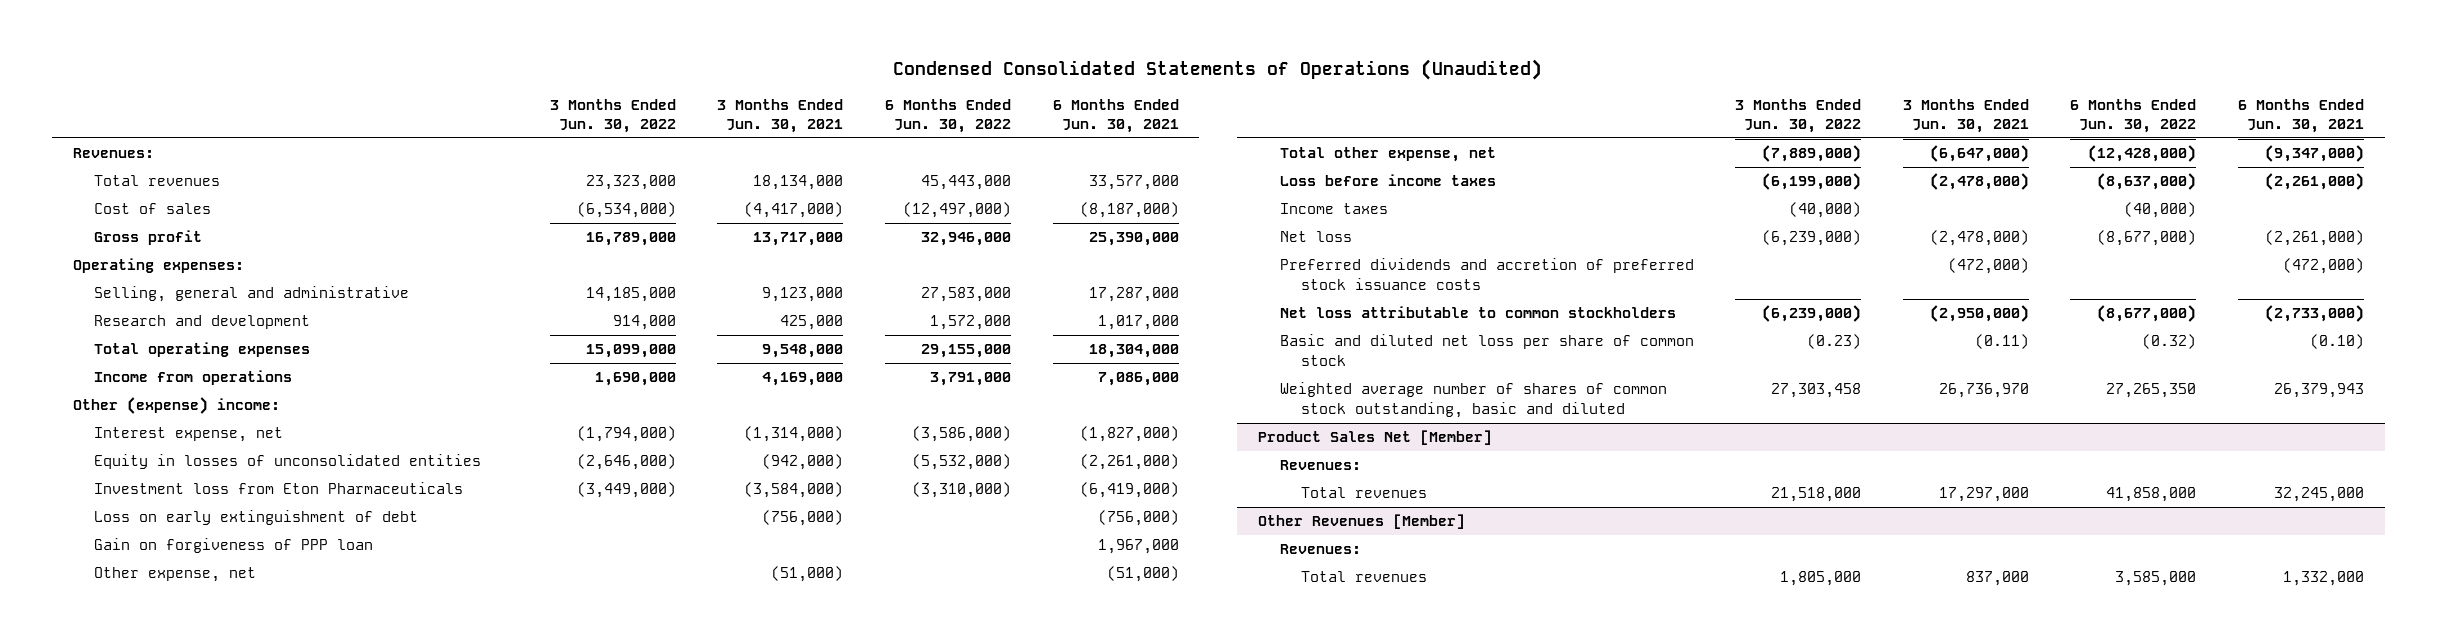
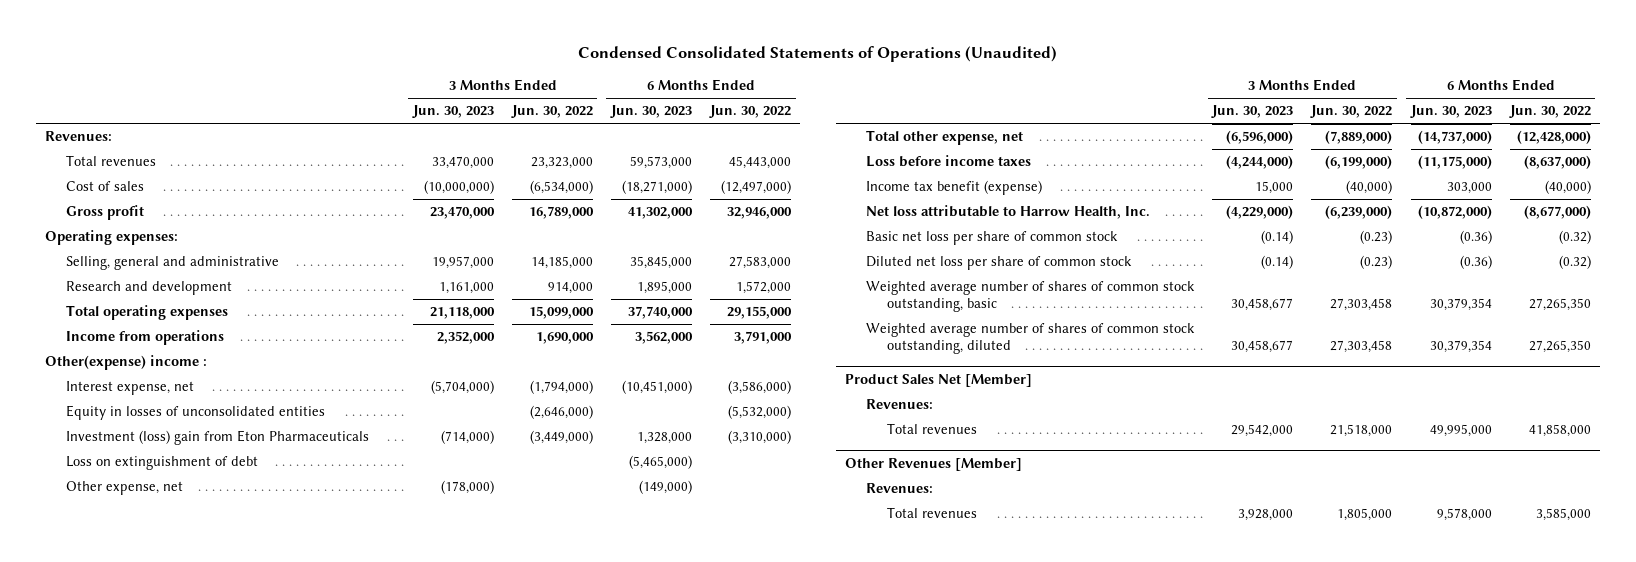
[717,98,844,134] 3 Months Ended Jun. 30, 2021 -> none
[1052,98,1179,134] 6 Months Ended Jun. 30, 2021 -> none
none -> [411,105,494,119] Jun. 30, 2023
none -> [609,105,692,119] Jun. 30, 2023
[72,397,280,415] Other (expense) income: -> [45,355,208,371] Other(expense) income :
[94,538,374,554] Gain on forgiveness of PPP loan -> none
[94,482,464,495] Investment loss from Eton Pharmaceuticals -> [66,430,370,446] Investment (loss) gain from Eton Pharmaceuticals
[94,510,419,526] Loss on early extinguishment of debt -> [66,456,259,471] Loss on extinguishment of debt
[1279,258,1694,290] Preferred dividends and accretion of preferred stock issuance costs -> none
[1279,306,1676,319] Net loss attributable to common stockholders -> none
[1279,203,1388,215] Income taxes -> [865,180,1042,196] Income tax benefit (expense)
[1279,231,1352,243] Net loss -> [865,205,1150,220] Net loss attributable to Harrow Health, Inc.
[1279,334,1694,366] Basic and diluted net loss per share of common stock -> [865,231,1118,246] Basic net loss per share of common stock
none -> [865,256,1132,271] Diluted net loss per share of common stock
[1279,382,1667,418] Weighted average number of shares of common stock outstanding, basic and diluted -> [865,281,1195,312] Weighted average number of shares of common stock outstanding, basic
none -> [865,323,1195,354] Weighted average number of shares of common stock outstanding, diluted

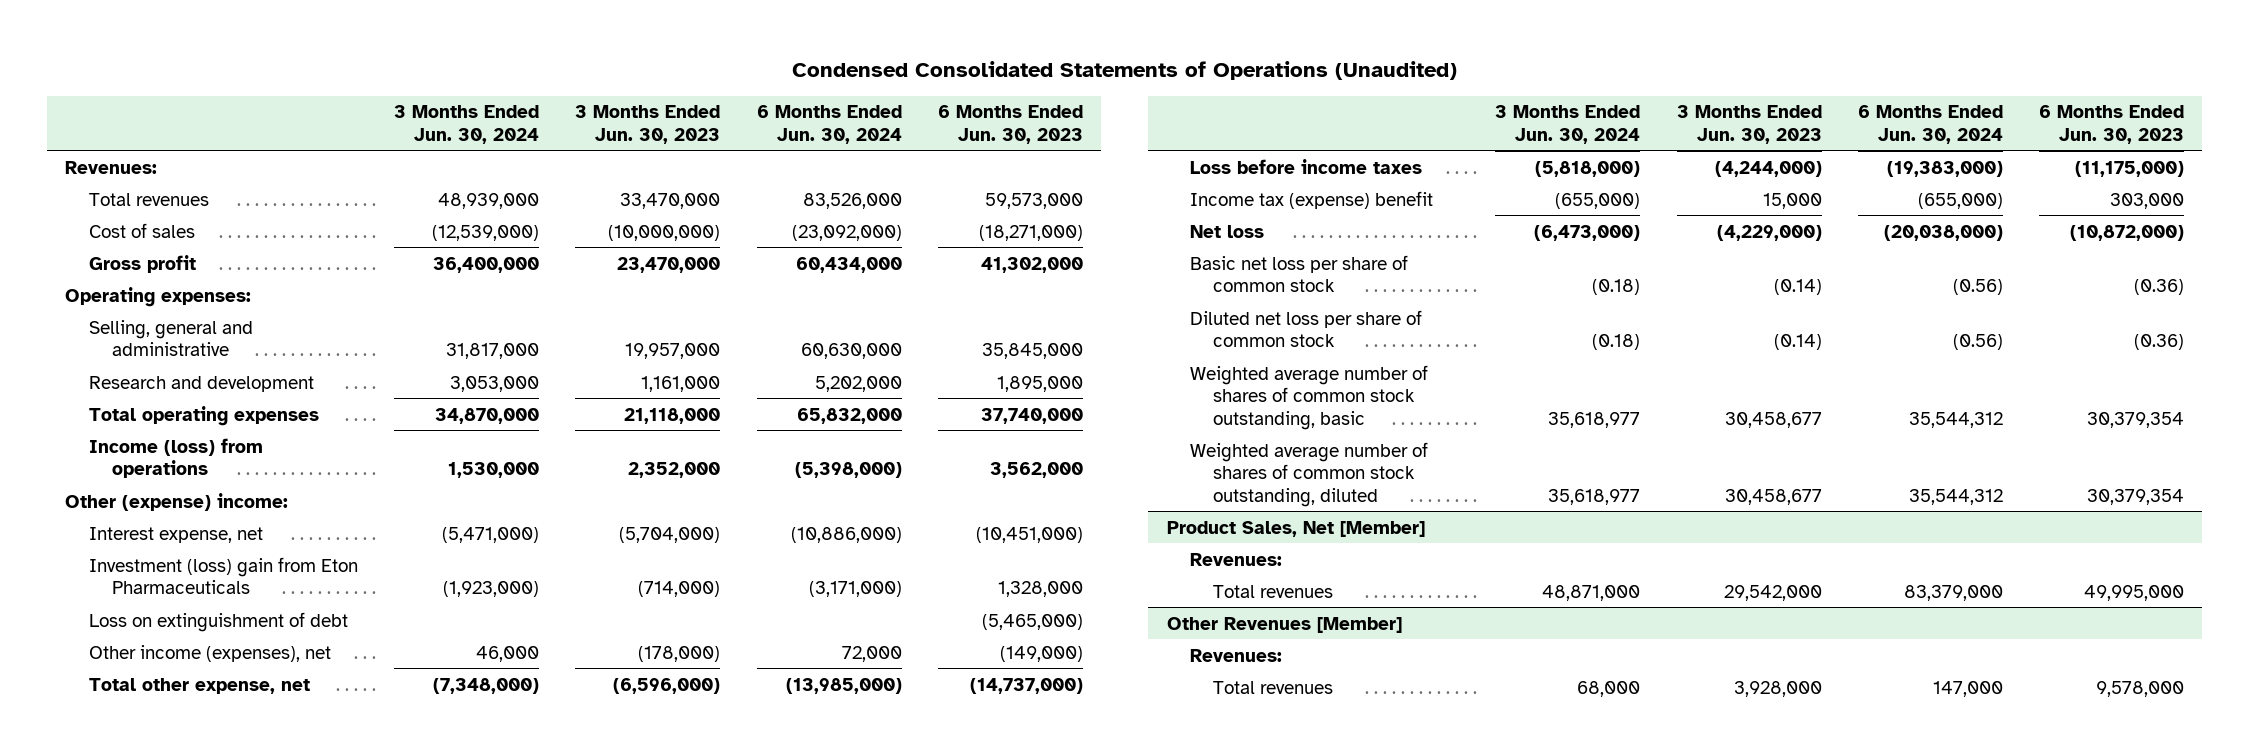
[510,105,593,119] Jun. 30, 2022 -> none
[709,105,792,119] Jun. 30, 2022 -> none
none -> [394,105,540,144] 3 Months Ended Jun. 30, 2024
none -> [756,105,902,144] 6 Months Ended Jun. 30, 2024
[66,330,225,346] Income from operations -> [88,437,263,479] Income (loss) from operations
[45,355,208,371] Other(expense) income : -> [65,492,289,511] Other (expense) income:
[66,405,326,421] Equity in losses of unconsolidated entities -> none
[66,481,184,496] Other expense, net -> [88,644,331,662] Other income (expenses), net
[865,180,1042,196] Income tax benefit (expense) -> [1189,190,1433,209] Income tax (expense) benefit
[865,205,1150,220] Net loss attributable to Harrow Health, Inc. -> [1189,224,1264,238] Net loss
[844,373,1032,387] Product Sales Net [Member] -> [1166,520,1425,537] Product Sales, Net [Member]

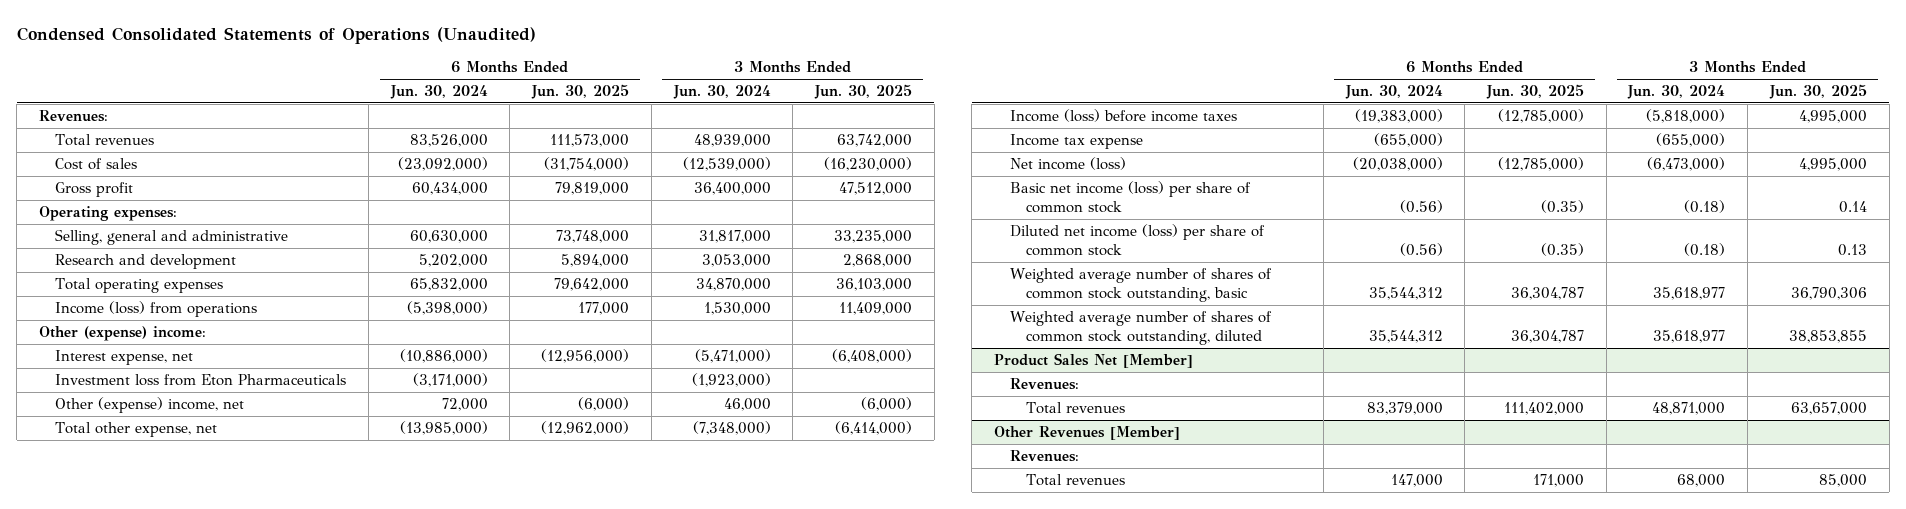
[575,105,721,144] 3 Months Ended Jun. 30, 2023 -> none
[938,105,1084,144] 6 Months Ended Jun. 30, 2023 -> none
none -> [531,84,630,100] Jun. 30, 2025
none -> [814,84,913,100] Jun. 30, 2025
[88,611,348,632] Loss on extinguishment of debt -> none
[88,556,358,595] Investment (loss) gain from Eton Pharmaceuticals -> [55,374,347,387] Investment loss from Eton Pharmaceuticals
[88,644,331,662] Other income (expenses), net -> [55,397,245,414] Other (expense) income, net
[1189,158,1422,174] Loss before income taxes -> [1010,109,1238,123] Income (loss) before income taxes
[1189,190,1433,209] Income tax (expense) benefit -> [1010,134,1144,150] Income tax expense
[1189,224,1264,238] Net loss -> [1010,157,1127,171] Net income (loss)
[1189,254,1408,293] Basic net loss per share of common stock -> [1010,181,1252,214] Basic net income (loss) per share of common stock
[1189,309,1422,348] Diluted net loss per share of common stock -> [1010,224,1266,257] Diluted net income (loss) per share of common stock
[1166,520,1425,537] Product Sales, Net [Member] -> [994,353,1194,369] Product Sales Net [Member]

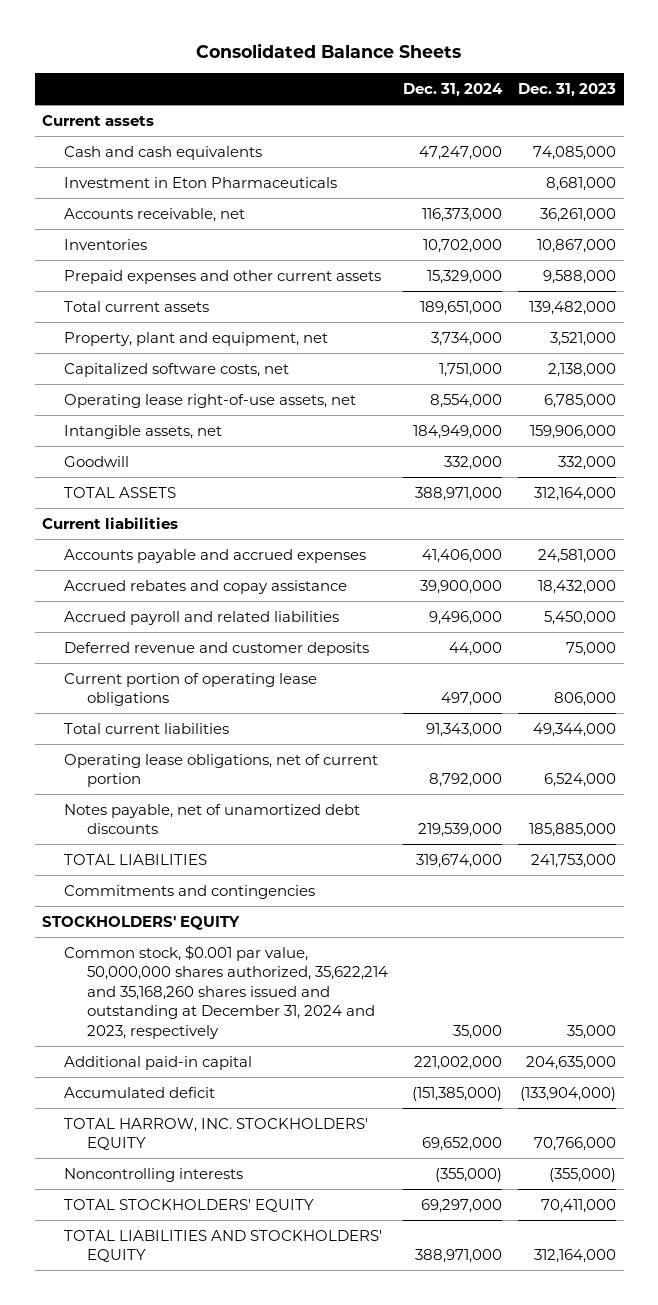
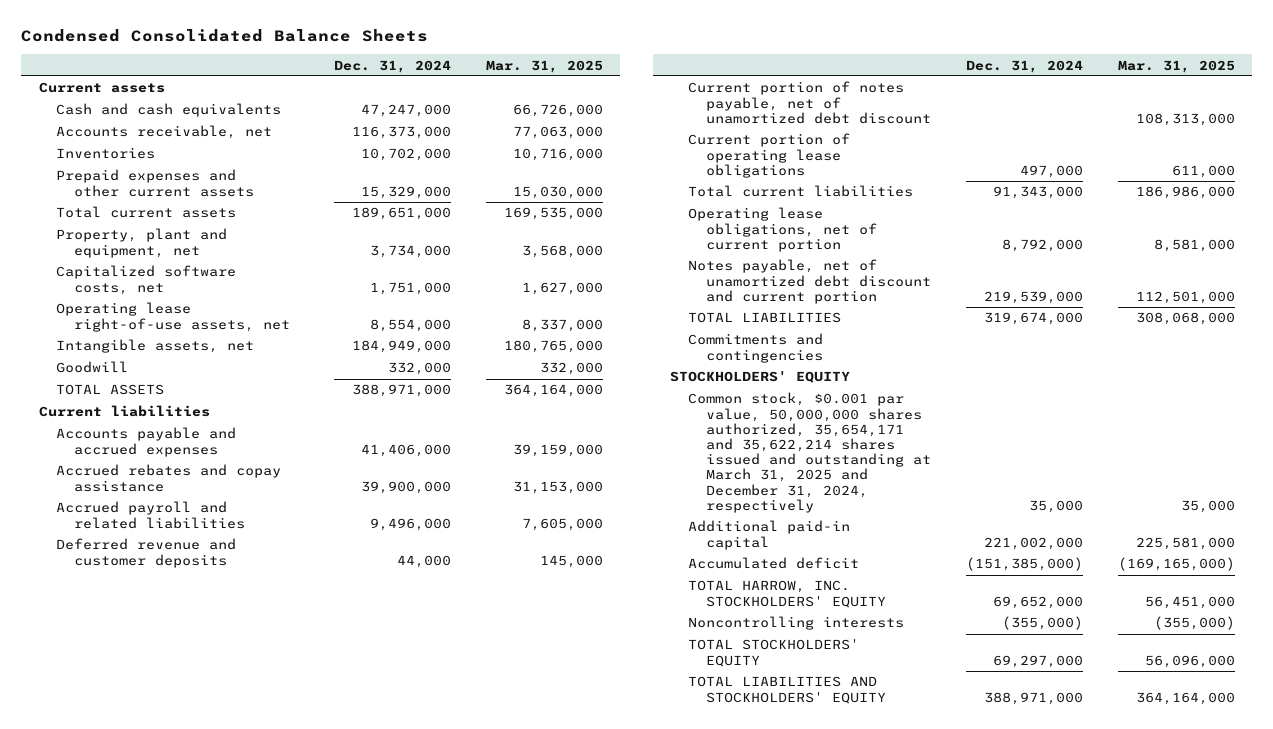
[196,43,462,59] Consolidated Balance Sheets -> [21,29,429,43] Condensed Consolidated Balance Sheets
[517,83,616,98] Dec. 31, 2023 -> none
none -> [485,59,603,73] Mar. 31, 2025
[64,176,338,188] Investment in Eton Pharmaceuticals -> none
none -> [688,81,931,124] Current portion of notes payable, net of unamortized debt discount
[64,803,361,835] Notes payable, net of unamortized debt discounts -> [688,259,931,304] Notes payable, net of unamortized debt discount and current portion
[64,944,388,1039] Common stock, $0.001 par value, 50,000,000 shares authorized, 35,622,214 and 35,168,260 shares issued and outstanding at December 31, 2024 and 2023, respectively -> [688,392,931,513] Common stock, $0.001 par value, 50,000,000 shares authorized, 35,654,171 and 35,622,214 shares issued and outstanding at March 31, 2025 and December 31, 2024, respectively

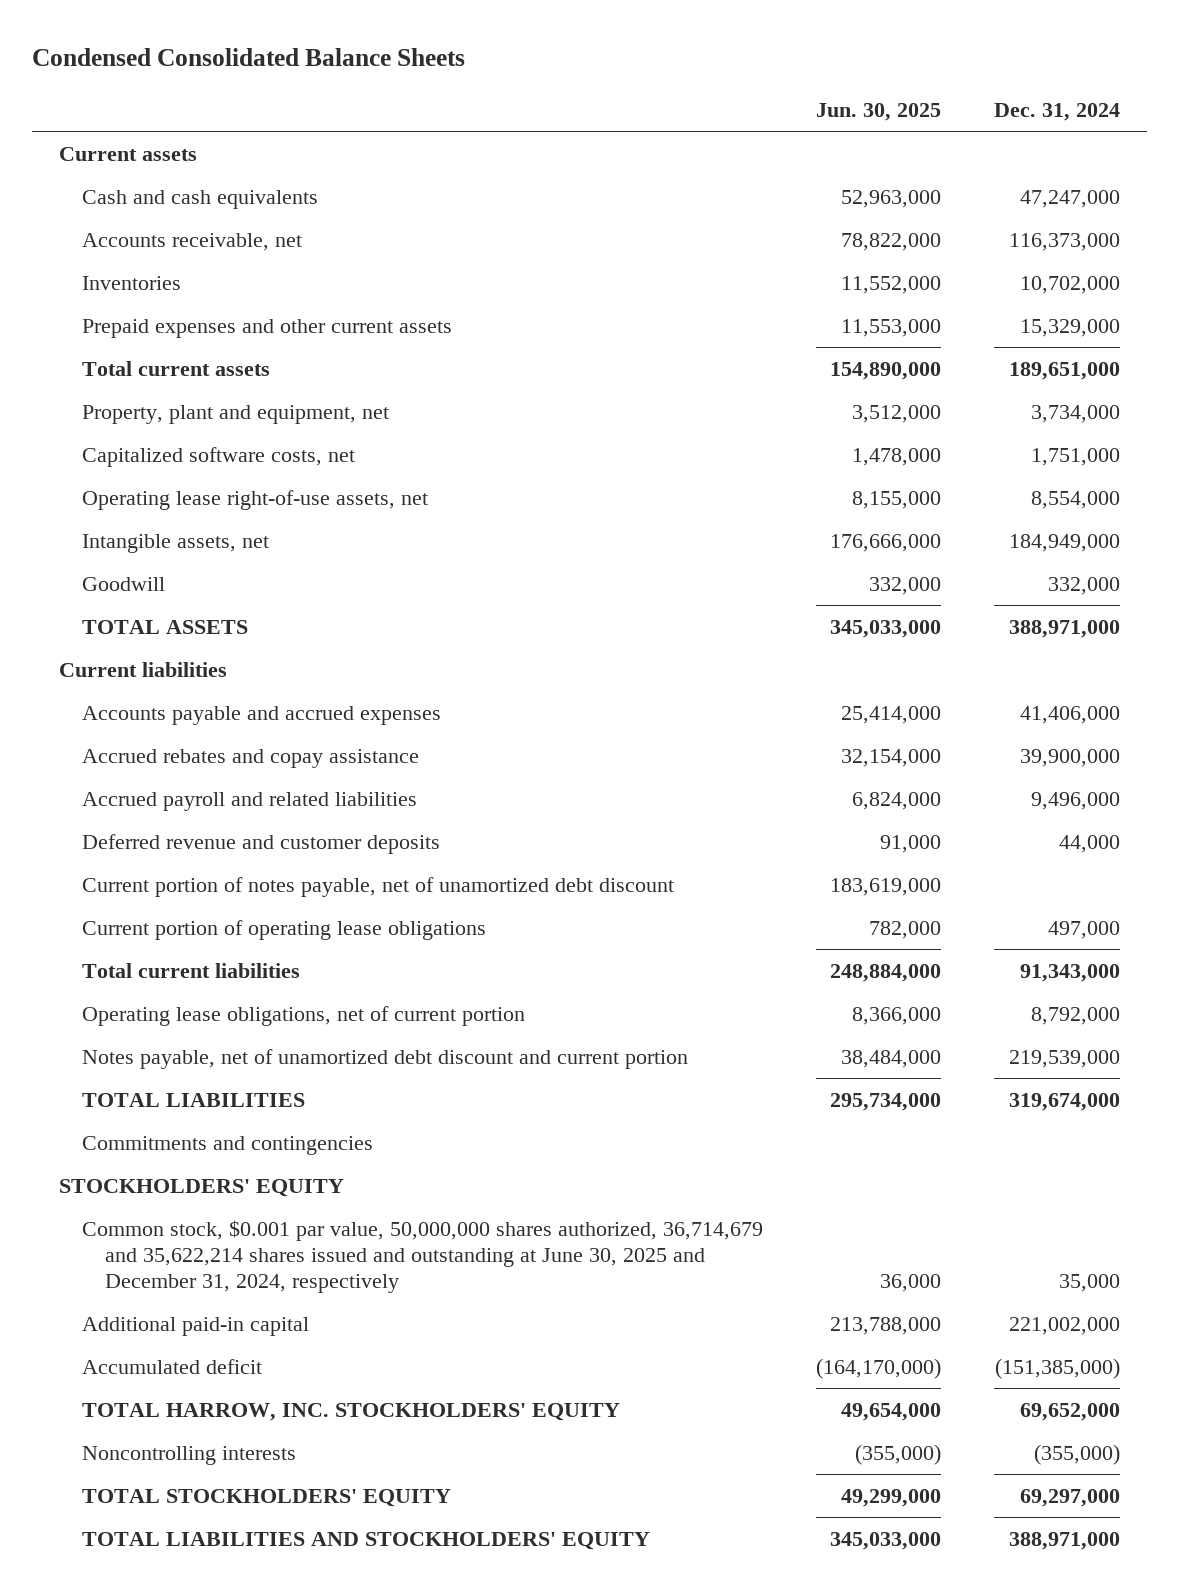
[485,59,603,73] Mar. 31, 2025 -> none
none -> [815,103,941,122] Jun. 30, 2025
[688,392,931,513] Common stock, $0.001 par value, 50,000,000 shares authorized, 35,654,171 and 35,622,214 shares issued and outstanding at March 31, 2025 and December 31, 2024, respectively -> [81,1219,763,1294] Common stock, $0.001 par value, 50,000,000 shares authorized, 36,714,679 and 35,622,214 shares issued and outstanding at June 30, 2025 and December 31, 2024, respectively

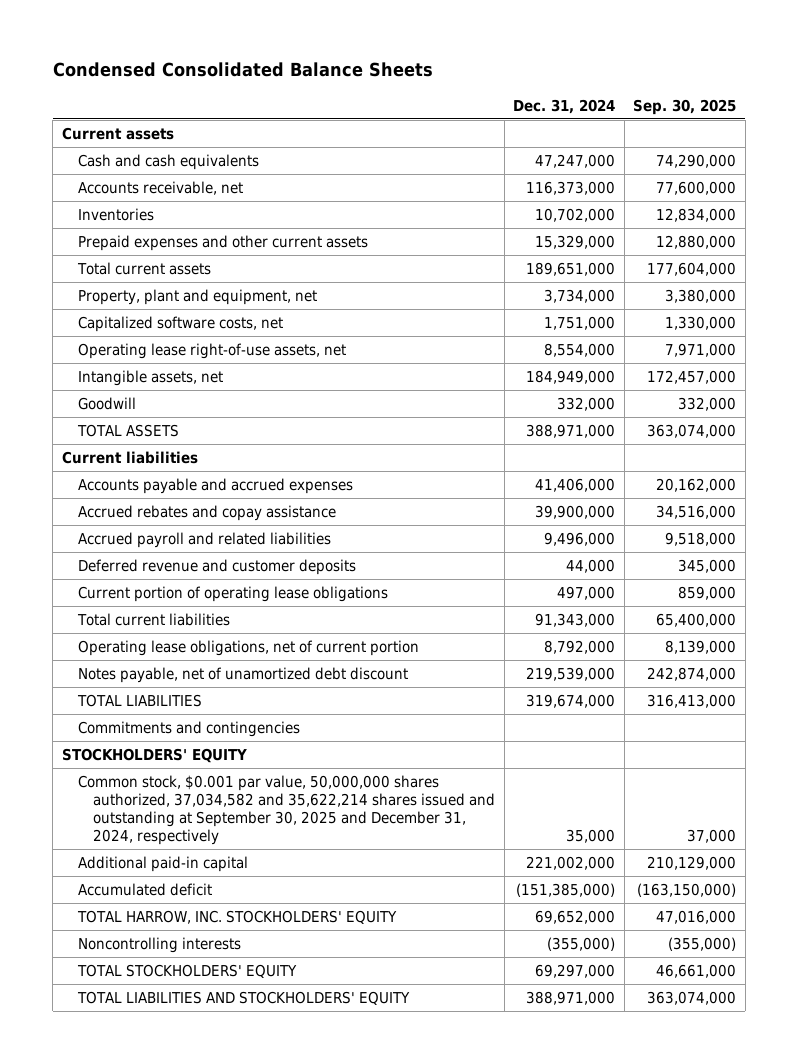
[815,103,941,122] Jun. 30, 2025 -> none
none -> [633,98,737,115] Sep. 30, 2025
[81,876,674,897] Current portion of notes payable, net of unamortized debt discount -> none
[81,1048,688,1069] Notes payable, net of unamortized debt discount and current portion -> [77,667,408,684] Notes payable, net of unamortized debt discount
[81,1219,763,1294] Common stock, $0.001 par value, 50,000,000 shares authorized, 36,714,679 and 35,622,214 shares issued and outstanding at June 30, 2025 and December 31, 2024, respectively -> [77,775,496,845] Common stock, $0.001 par value, 50,000,000 shares authorized, 37,034,582 and 35,622,214 shares issued and outstanding at September 30, 2025 and December 31, 2024, respectively

